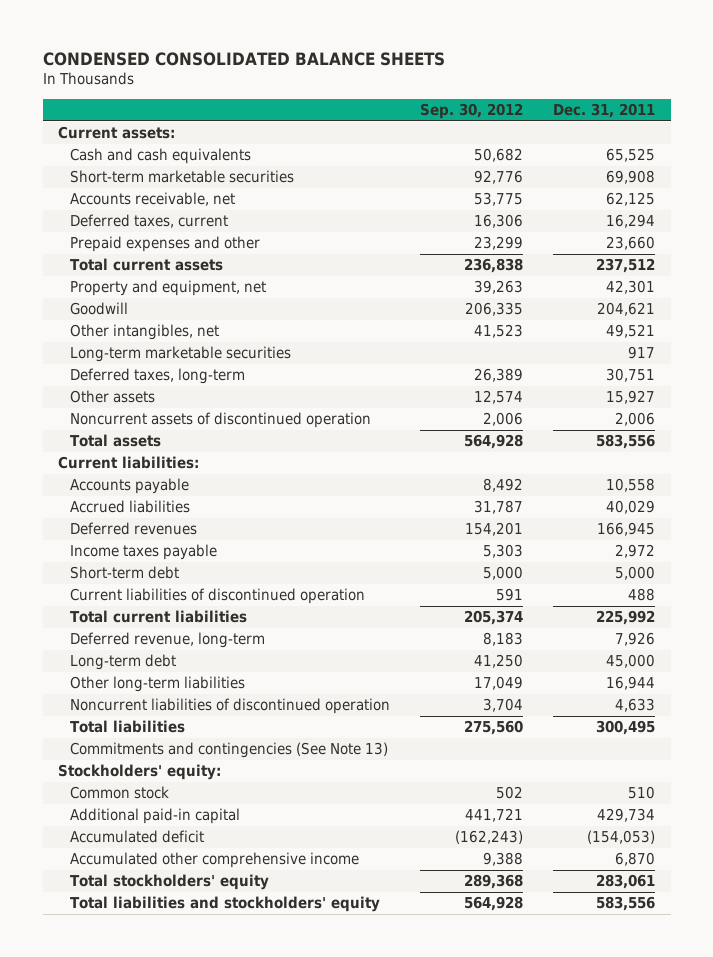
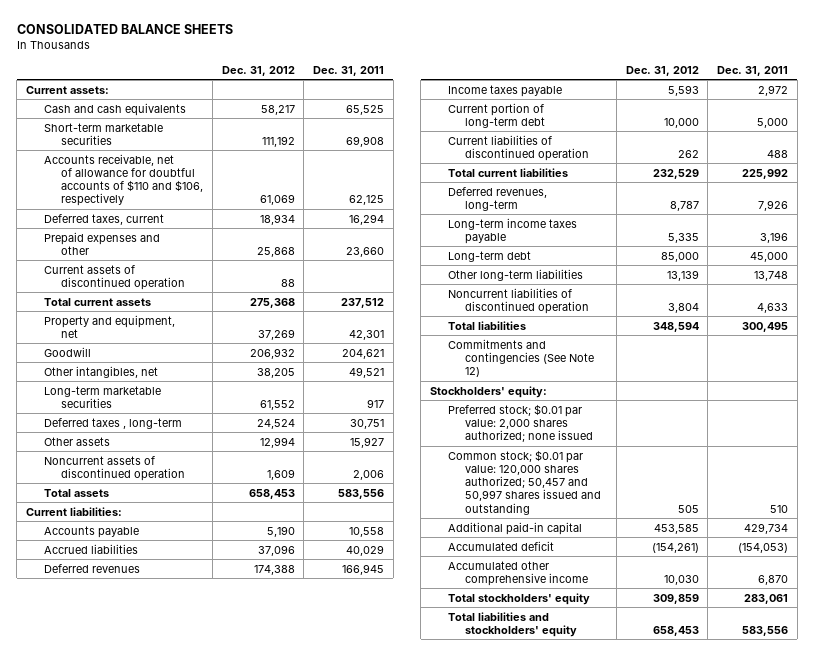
[42,52,445,67] CONDENSED CONSOLIDATED BALANCE SHEETS -> [16,24,233,35] CONSOLIDATED BALANCE SHEETS
[420,103,524,120] Sep. 30, 2012 -> none
none -> [221,65,295,76] Dec. 31, 2012
[70,192,236,207] Accounts receivable, net -> [43,153,204,207] Accounts receivable, net of allowance for doubtful accounts of $110 and $106, respectively
none -> [43,264,186,290] Current assets of discontinued operation
[70,368,246,385] Deferred taxes, long-term -> [43,417,182,429] Deferred taxes , long-term
[70,566,180,580] Short-term debt -> [447,102,546,128] Current portion of long-term debt
[70,632,266,649] Deferred revenue, long-term -> [447,186,547,211] Deferred revenues, long-term
none -> [447,217,577,244] Long-term income taxes payable
[606,676,656,691] 16,944 -> [753,270,788,281] 13,748
[70,742,389,759] Commitments and contingencies (See Note 13) -> [447,338,595,378] Commitments and contingencies (See Note 12)
none -> [447,403,594,443] Preferred stock; $0.01 par value: 2,000 shares authorized; none issued
[70,786,170,800] Common stock -> [447,449,602,515] Common stock; $0.01 par value: 120,000 shares authorized; 50,457 and 50,997 shares issued and outstanding

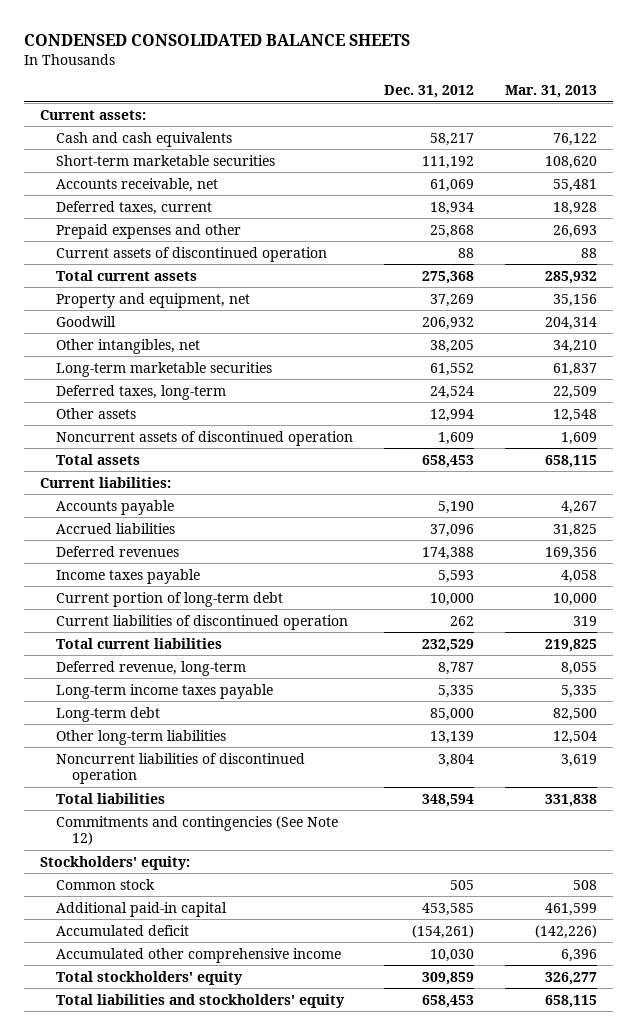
[16,24,233,35] CONSOLIDATED BALANCE SHEETS -> [24,33,411,46] CONDENSED CONSOLIDATED BALANCE SHEETS
[312,65,384,76] Dec. 31, 2011 -> none
none -> [505,85,598,99] Mar. 31, 2013
[43,153,204,207] Accounts receivable, net of allowance for doubtful accounts of $110 and $106, respectively -> [55,177,218,192] Accounts receivable, net
[43,417,182,429] Deferred taxes , long-term -> [55,384,226,400] Deferred taxes, long-term
[447,186,547,211] Deferred revenues, long-term -> [55,660,246,676] Deferred revenue, long-term
[447,403,594,443] Preferred stock; $0.01 par value: 2,000 shares authorized; none issued -> none
[447,449,602,515] Common stock; $0.01 par value: 120,000 shares authorized; 50,457 and 50,997 shares issued and outstanding -> [55,878,155,890] Common stock

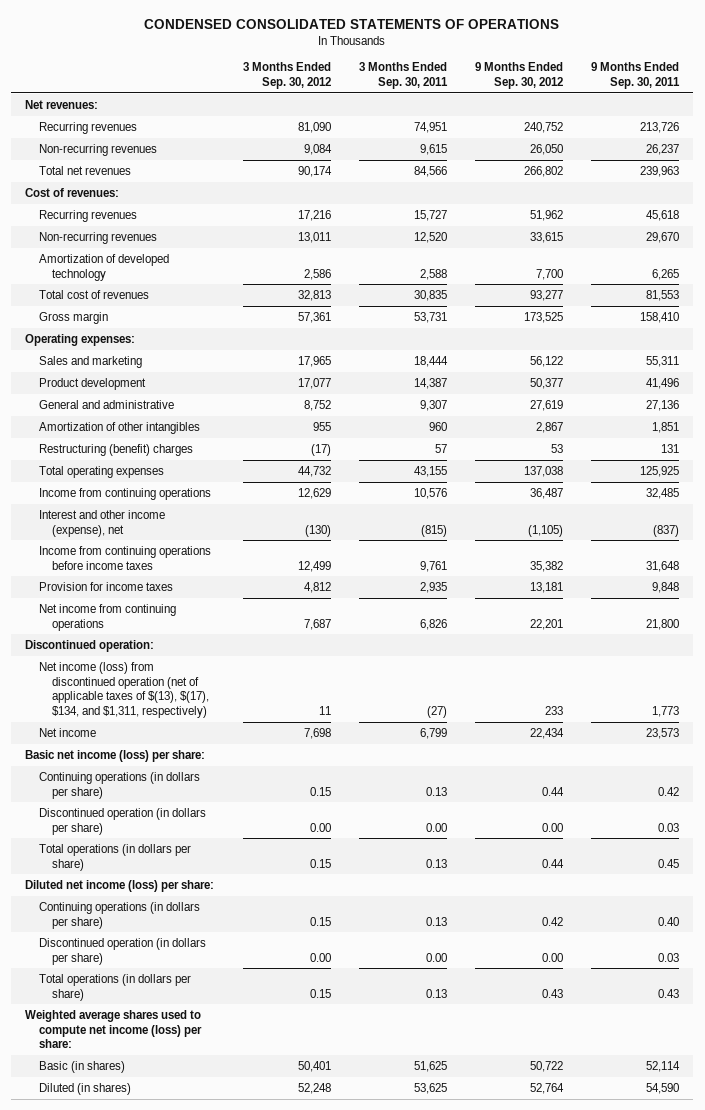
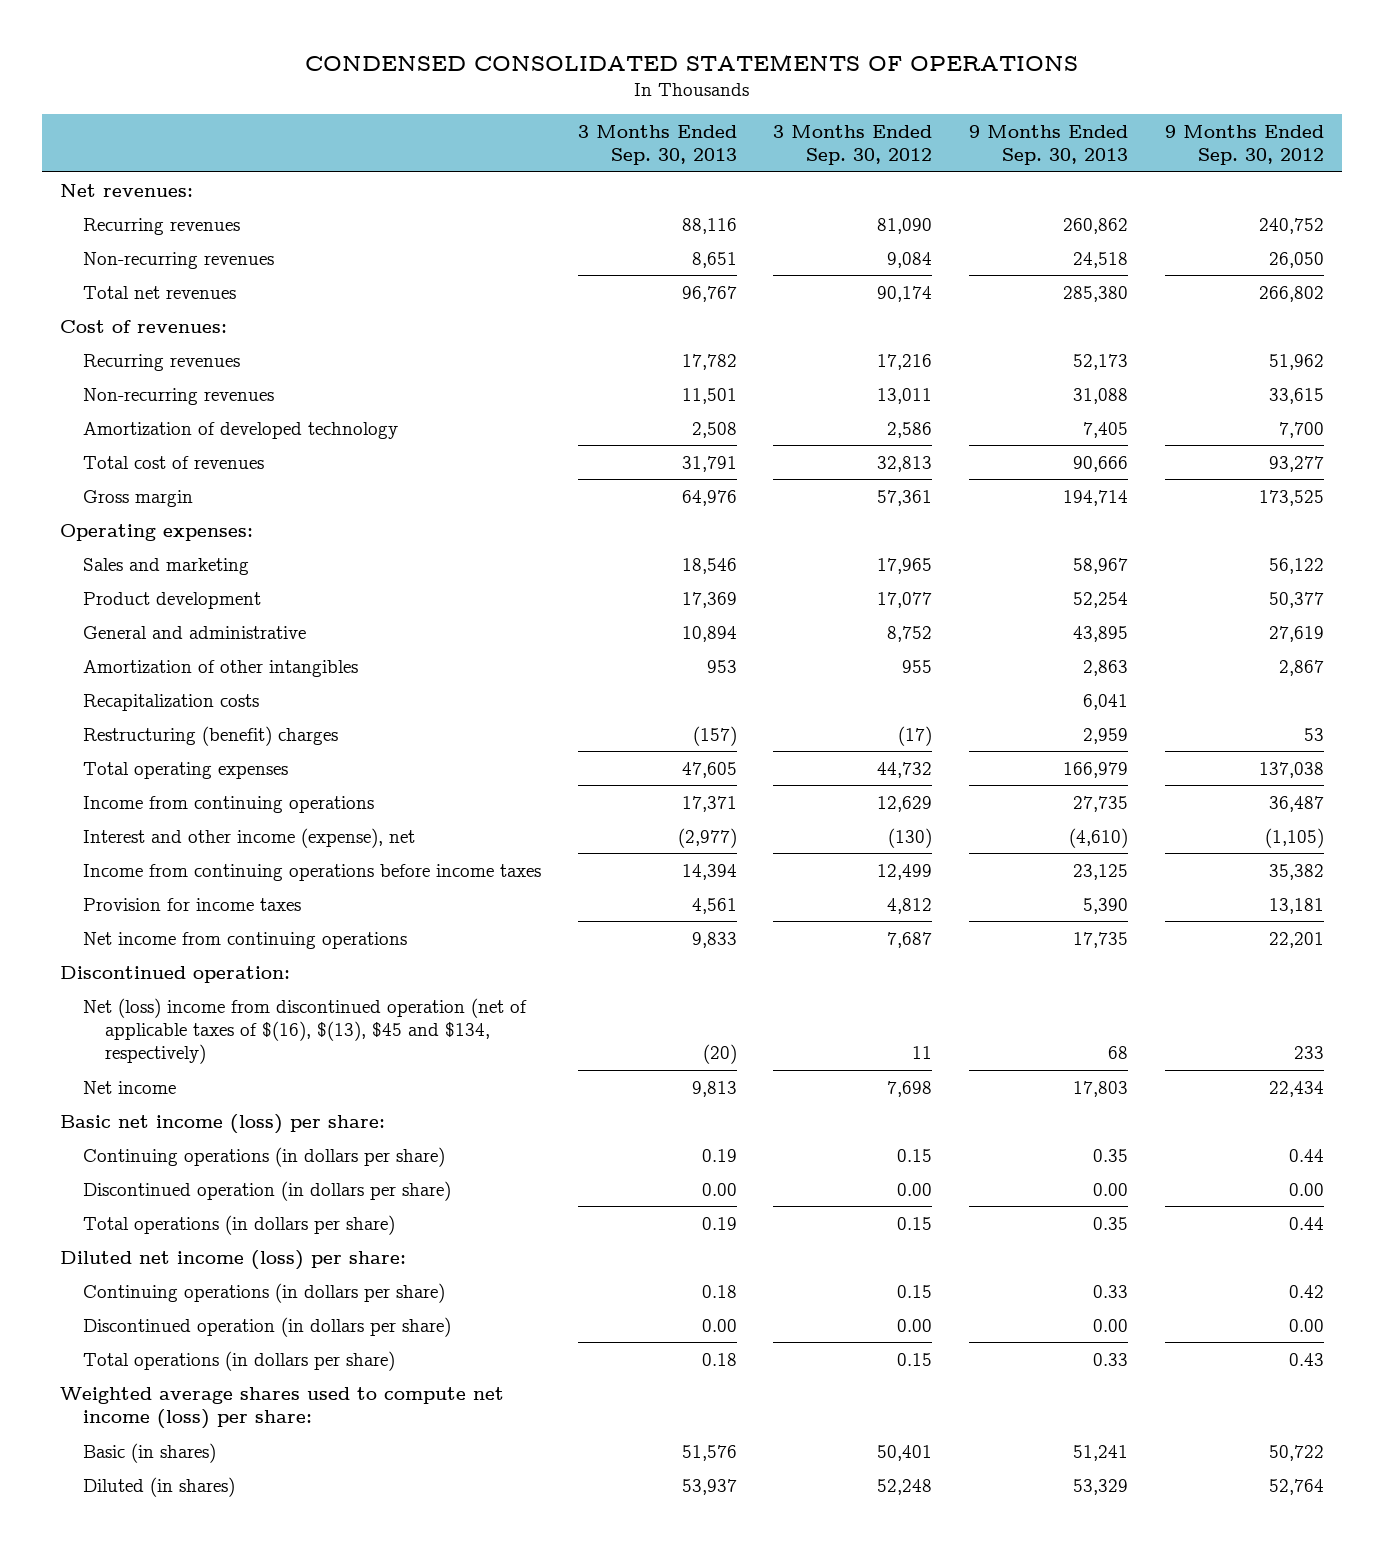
[358,62,448,90] 3 Months Ended Sep. 30, 2011 -> none
[591,62,681,90] 9 Months Ended Sep. 30, 2011 -> none
none -> [577,124,737,166] 3 Months Ended Sep. 30, 2013
none -> [969,124,1129,166] 9 Months Ended Sep. 30, 2013
none -> [82,693,259,711] Recapitalization costs
[38,661,209,718] Net income (loss) from discontinued operation (net of applicable taxes of $(13), $(17), $134, and $1,311, respectively) -> [82,997,527,1065] Net (loss) income from discontinued operation (net of applicable taxes of $(16), $(13), $45 and $134, respectively)

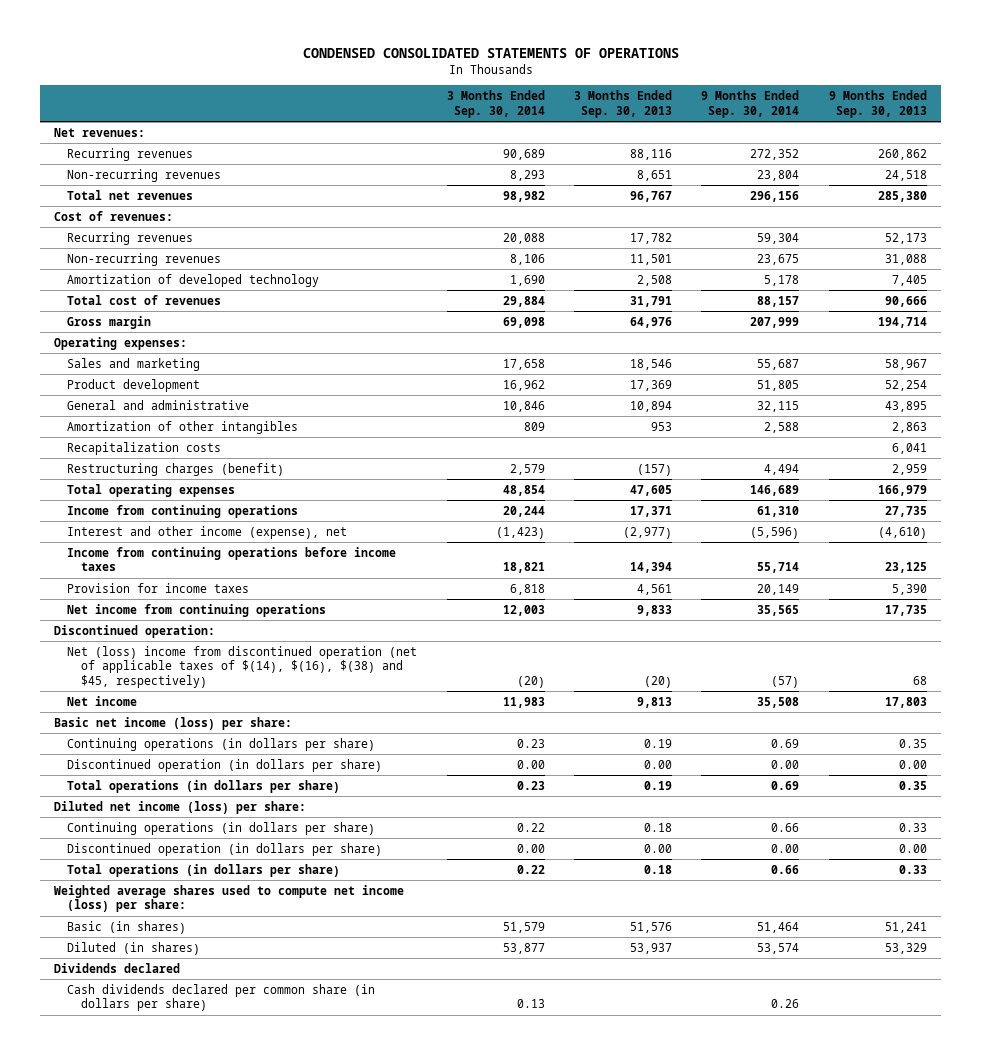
[773,124,933,166] 3 Months Ended Sep. 30, 2012 -> none
[1164,124,1324,166] 9 Months Ended Sep. 30, 2012 -> none
none -> [446,90,545,118] 3 Months Ended Sep. 30, 2014
none -> [701,90,800,118] 9 Months Ended Sep. 30, 2014
[82,725,338,746] Restructuring (benefit) charges -> [67,462,285,476] Restructuring charges (benefit)
[82,997,527,1065] Net (loss) income from discontinued operation (net of applicable taxes of $(16), $(13), $45 and $134, respectively) -> [67,645,418,688] Net (loss) income from discontinued operation (net of applicable taxes of $(14), $(16), $(38) and $45, respectively)
none -> [54,962,181,973] Dividends declared
none -> [67,983,376,1012] Cash dividends declared per common share (in dollars per share)

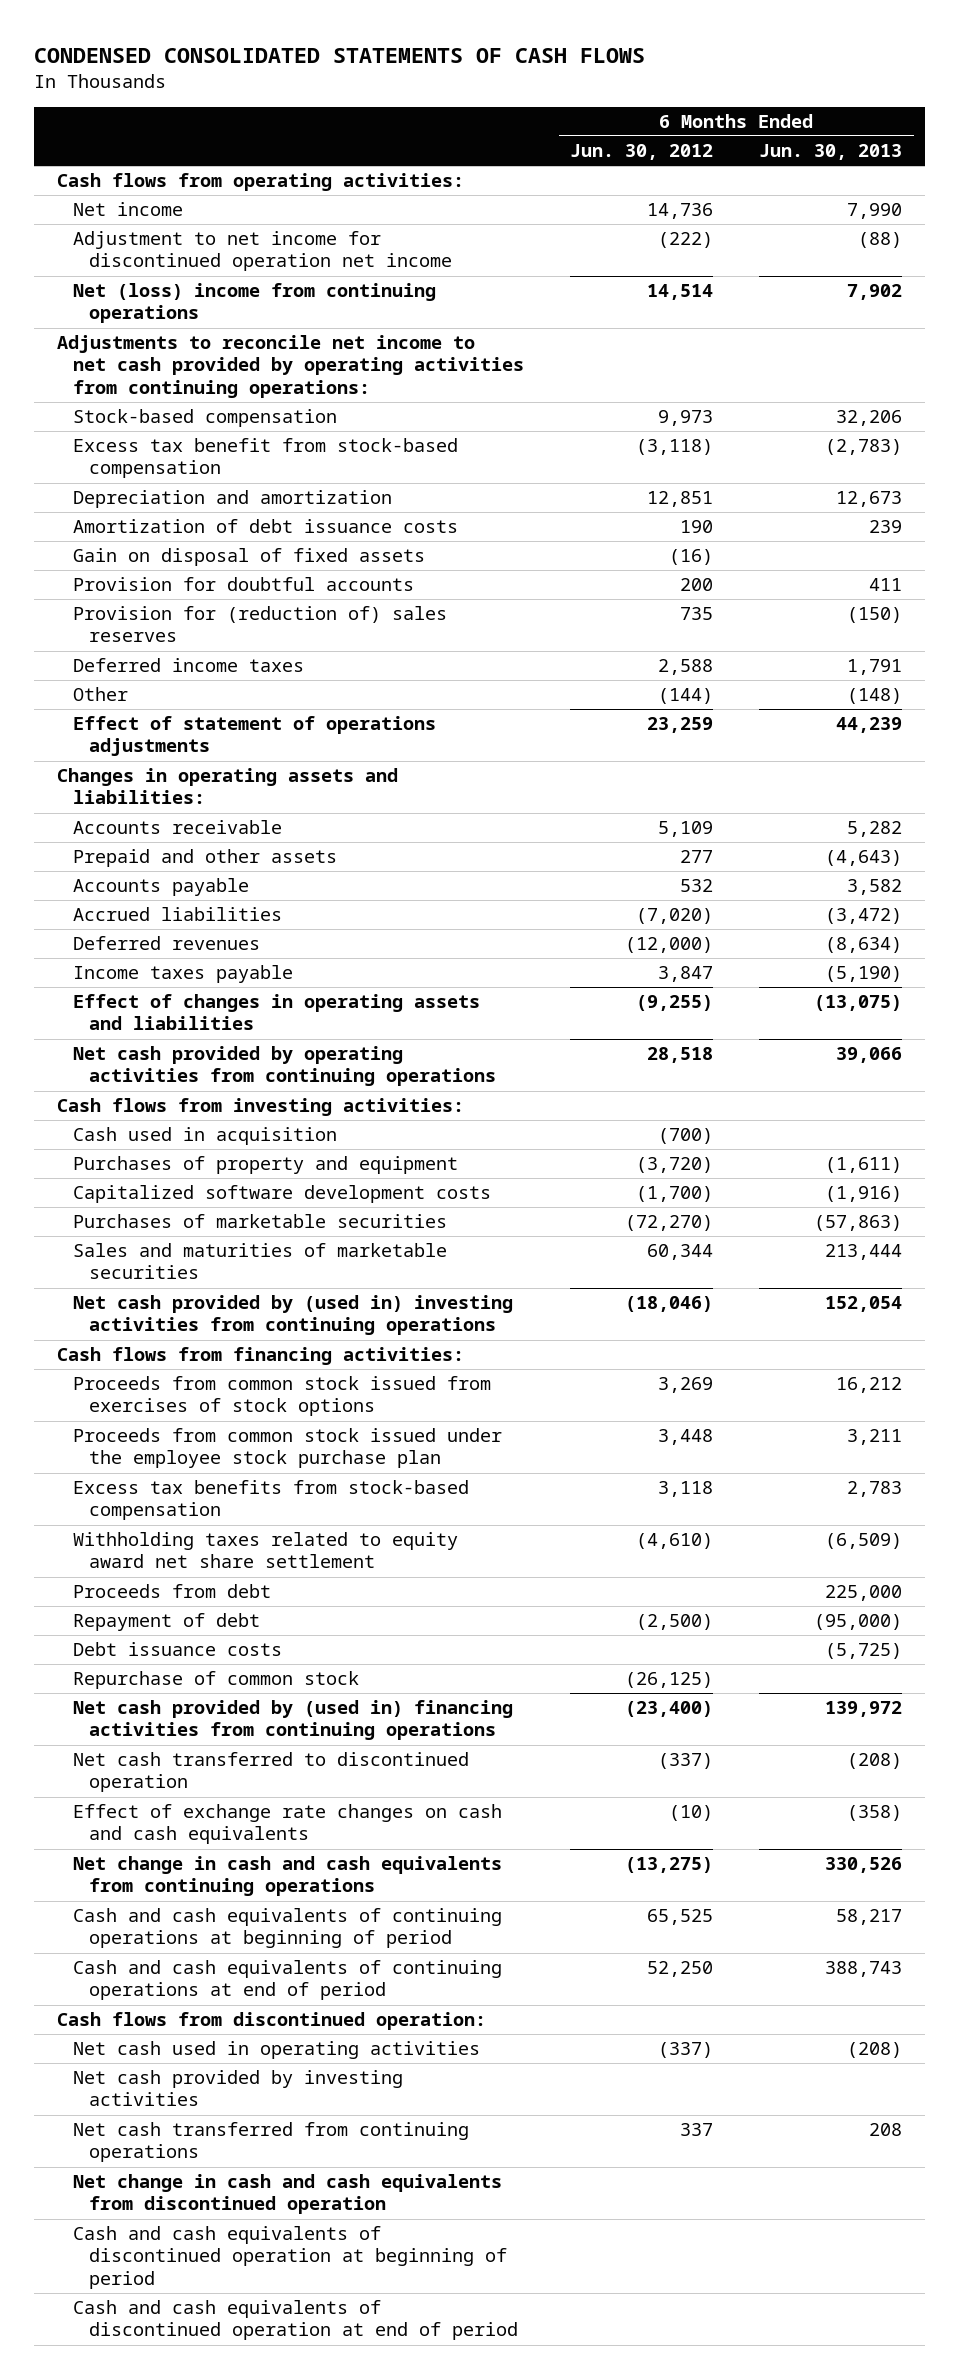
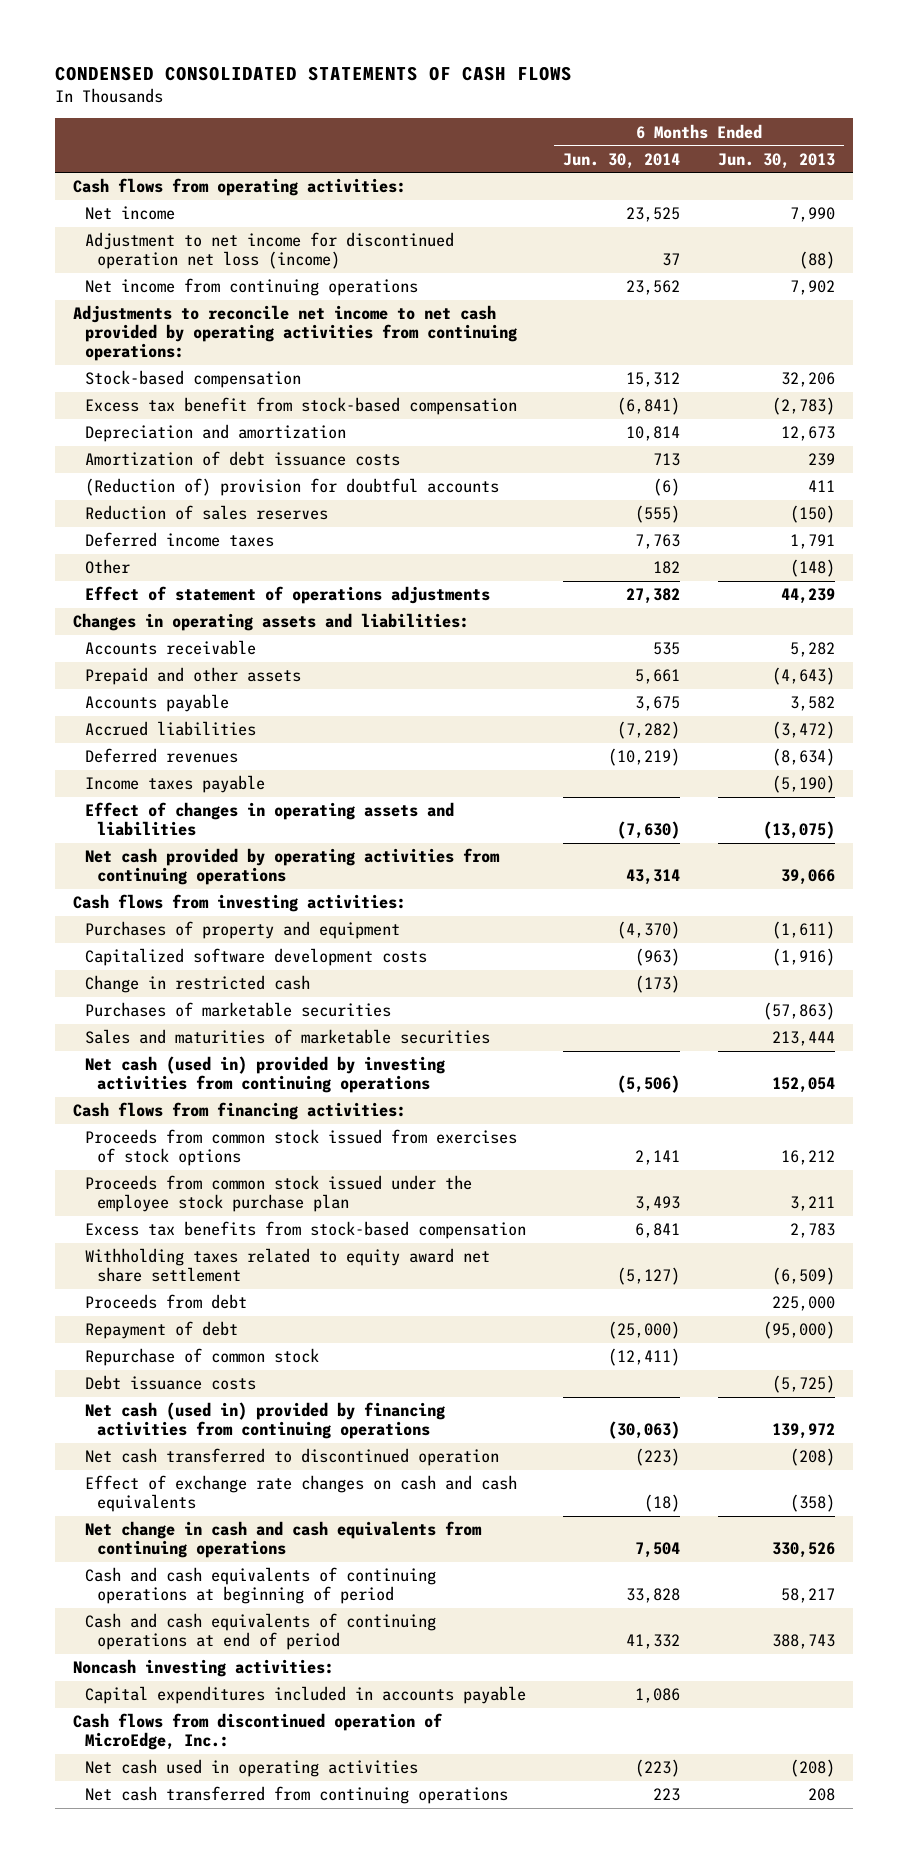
[570,144,714,161] Jun. 30, 2012 -> none
none -> [563,152,681,169] Jun. 30, 2014
[73,231,452,272] Adjustment to net income for discontinued operation net income -> [85,232,455,270] Adjustment to net income for discontinued operation net loss (income)
[73,283,437,324] Net (loss) income from continuing operations -> [85,278,419,297] Net income from continuing operations
[73,548,426,567] Gain on disposal of fixed assets -> none
[73,577,415,592] Provision for doubtful accounts -> [85,478,500,497] (Reduction of) provision for doubtful accounts
[73,606,448,643] Provision for (reduction of) sales reserves -> [85,505,329,521] Reduction of sales reserves
[73,1127,338,1146] Cash used in acquisition -> none
none -> [85,975,311,994] Change in restricted cash
[73,1295,514,1336] Net cash provided by (used in) investing activities from continuing operations -> [85,1056,446,1094] Net cash (used in) provided by investing activities from continuing operations
[73,1642,283,1657] Debt issuance costs -> [85,1375,257,1391] Debt issuance costs
[73,1700,514,1741] Net cash provided by (used in) financing activities from continuing operations -> [85,1402,446,1440] Net cash (used in) provided by financing activities from continuing operations
none -> [73,1659,335,1678] Noncash investing activities:
none -> [85,1686,527,1705] Capital expenditures included in accounts payable
[57,2012,487,2031] Cash flows from discontinued operation: -> [73,1713,444,1751] Cash flows from discontinued operation of MicroEdge, Inc.:
[73,2070,404,2107] Net cash provided by investing activities -> none
[73,2174,503,2215] Net change in cash and cash equivalents from discontinued operation -> none
[73,2226,507,2289] Cash and cash equivalents of discontinued operation at beginning of period -> none
[73,2300,518,2341] Cash and cash equivalents of discontinued operation at end of period -> none

